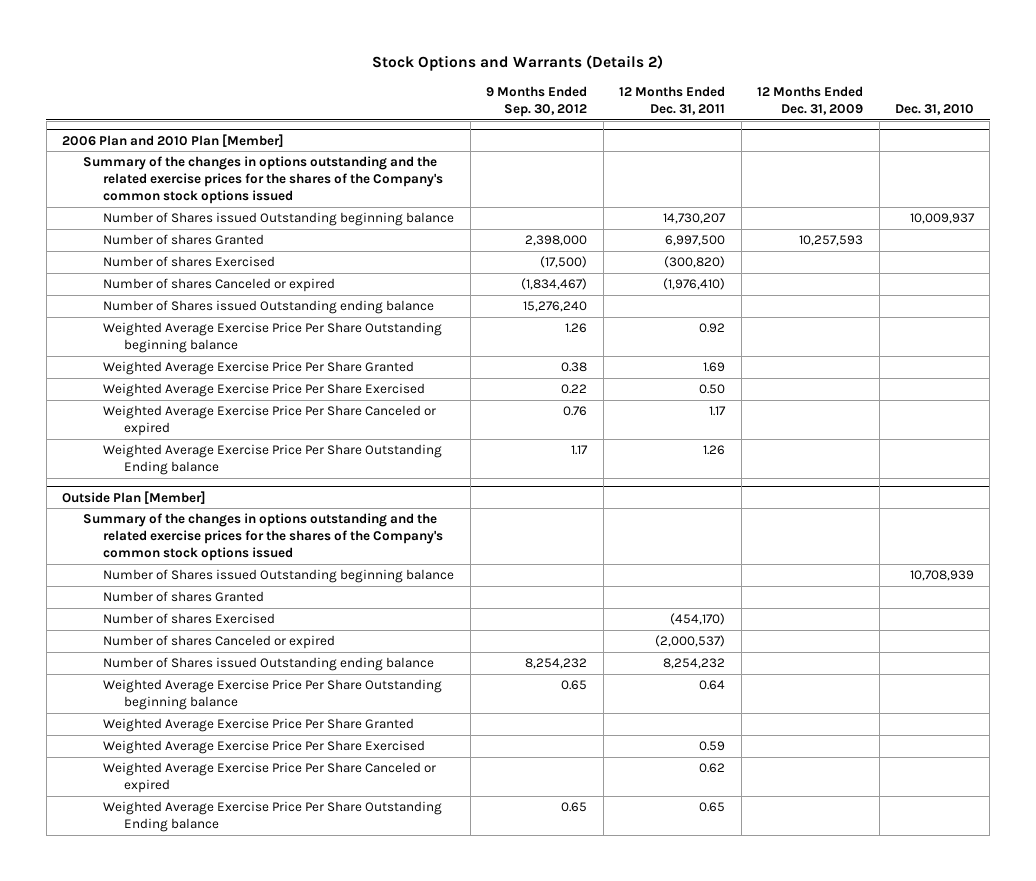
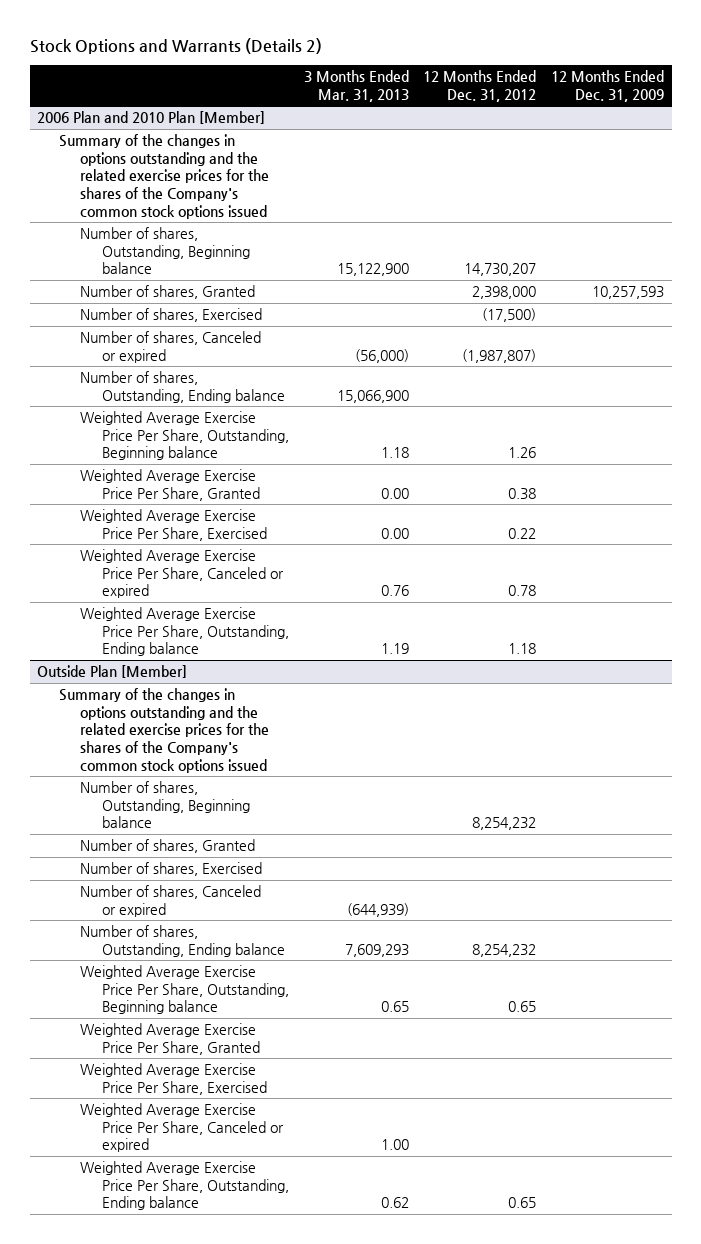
[486,86,588,117] 9 Months Ended Sep. 30, 2012 -> none
[619,86,726,115] 12 Months Ended Dec. 31, 2011 -> none
[895,103,975,115] Dec. 31, 2010 -> none
none -> [303,70,409,103] 3 Months Ended Mar. 31, 2013
none -> [423,70,537,103] 12 Months Ended Dec. 31, 2012
[103,212,455,227] Number of Shares issued Outstanding beginning balance -> [80,227,250,275] Number of shares, Outstanding, Beginning balance
[103,234,265,246] Number of shares Granted -> [80,285,256,300] Number of shares, Granted
[103,256,276,268] Number of shares Exercised -> [80,308,263,323] Number of shares, Exercised
[103,278,336,293] Number of shares Canceled or expired -> [80,331,262,363] Number of shares, Canceled or expired
[103,300,435,315] Number of Shares issued Outstanding ending balance -> [80,371,285,403] Number of shares, Outstanding, Ending balance
[103,322,443,354] Weighted Average Exercise Price Per Share Outstanding beginning balance -> [80,411,289,461] Weighted Average Exercise Price Per Share, Outstanding, Beginning balance
[103,361,415,376] Weighted Average Exercise Price Per Share Granted -> [80,469,260,501] Weighted Average Exercise Price Per Share, Granted
[103,383,426,398] Weighted Average Exercise Price Per Share Exercised -> [80,509,267,541] Weighted Average Exercise Price Per Share, Exercised
[103,405,437,437] Weighted Average Exercise Price Per Share Canceled or expired -> [80,549,284,599] Weighted Average Exercise Price Per Share, Canceled or expired
[103,444,443,476] Weighted Average Exercise Price Per Share Outstanding Ending balance -> [80,607,289,657] Weighted Average Exercise Price Per Share, Outstanding, Ending balance
[103,569,455,584] Number of Shares issued Outstanding beginning balance -> [80,781,250,829] Number of shares, Outstanding, Beginning balance
[103,591,265,603] Number of shares Granted -> [80,839,256,854] Number of shares, Granted
[103,613,276,625] Number of shares Exercised -> [80,862,263,877] Number of shares, Exercised
[103,635,336,650] Number of shares Canceled or expired -> [80,885,262,917] Number of shares, Canceled or expired
[103,657,435,672] Number of Shares issued Outstanding ending balance -> [80,925,285,957] Number of shares, Outstanding, Ending balance
[103,679,443,711] Weighted Average Exercise Price Per Share Outstanding beginning balance -> [80,965,289,1015] Weighted Average Exercise Price Per Share, Outstanding, Beginning balance
[103,718,415,733] Weighted Average Exercise Price Per Share Granted -> [80,1023,260,1055] Weighted Average Exercise Price Per Share, Granted
[103,740,426,755] Weighted Average Exercise Price Per Share Exercised -> [80,1063,267,1095] Weighted Average Exercise Price Per Share, Exercised
[103,762,437,794] Weighted Average Exercise Price Per Share Canceled or expired -> [80,1103,284,1153] Weighted Average Exercise Price Per Share, Canceled or expired
[103,801,443,833] Weighted Average Exercise Price Per Share Outstanding Ending balance -> [80,1161,289,1211] Weighted Average Exercise Price Per Share, Outstanding, Ending balance

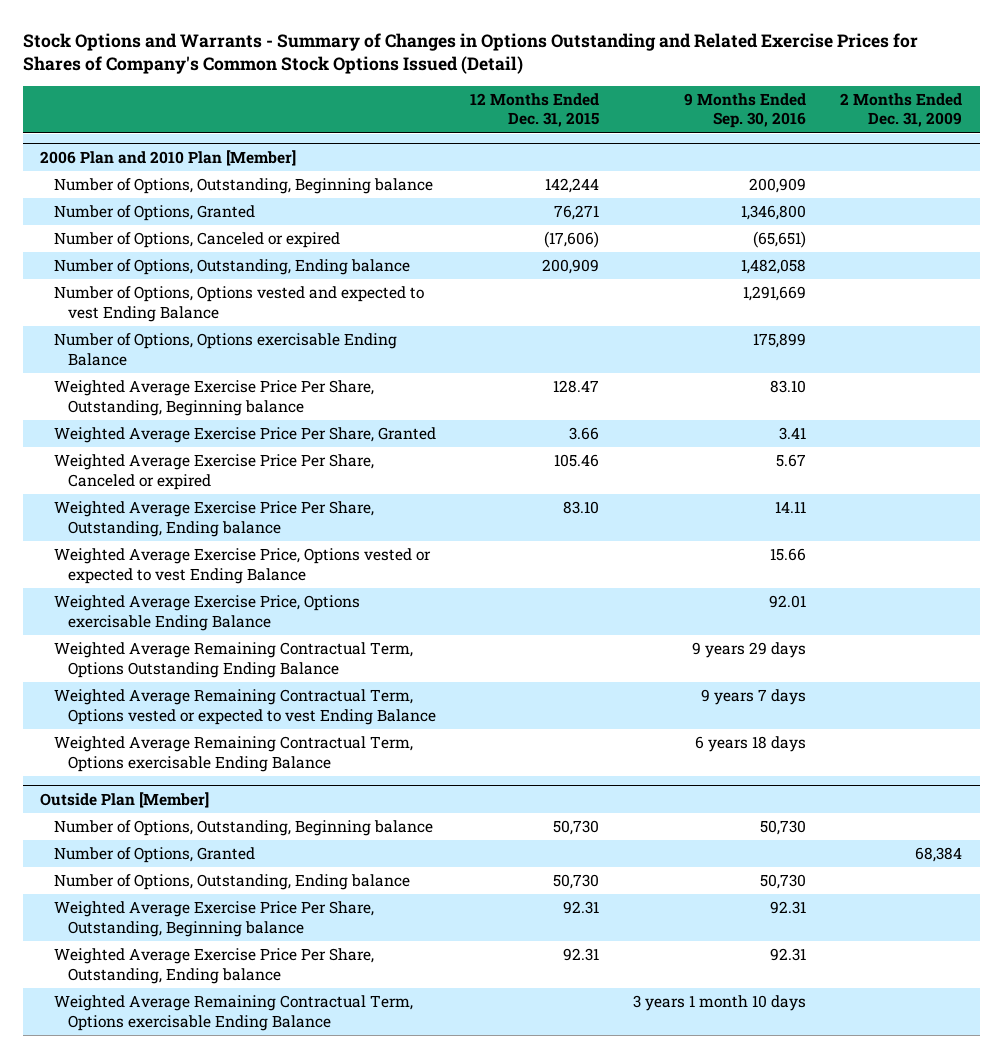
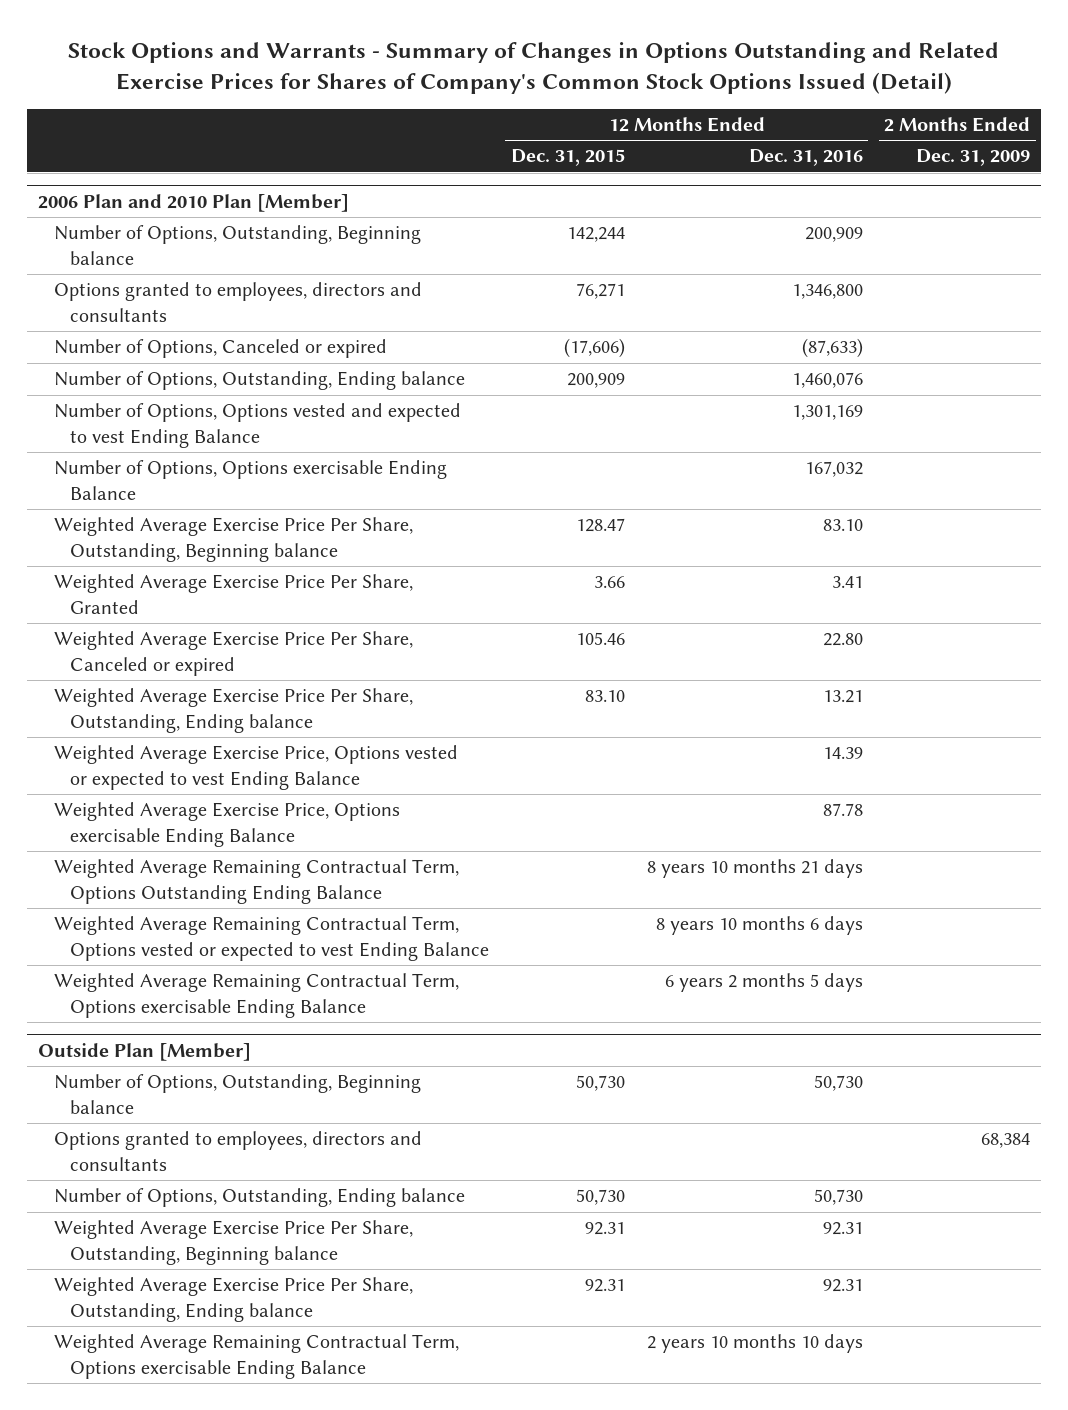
[684,92,807,129] 9 Months Ended Sep. 30, 2016 -> none
none -> [748,149,863,167] Dec. 31, 2016
[53,205,255,222] Number of Options, Granted -> [53,282,422,322] Options granted to employees, directors and consultants
[53,847,255,864] Number of Options, Granted -> [53,1131,422,1171] Options granted to employees, directors and consultants

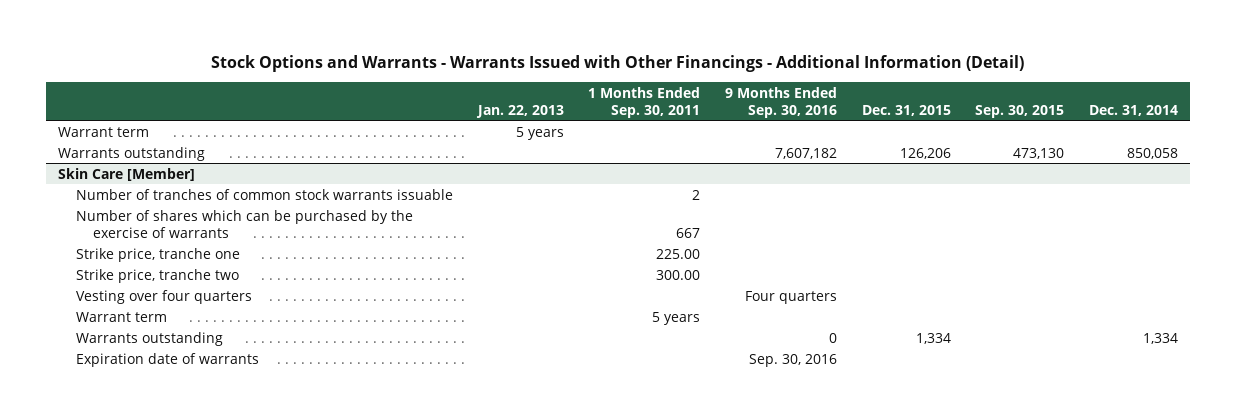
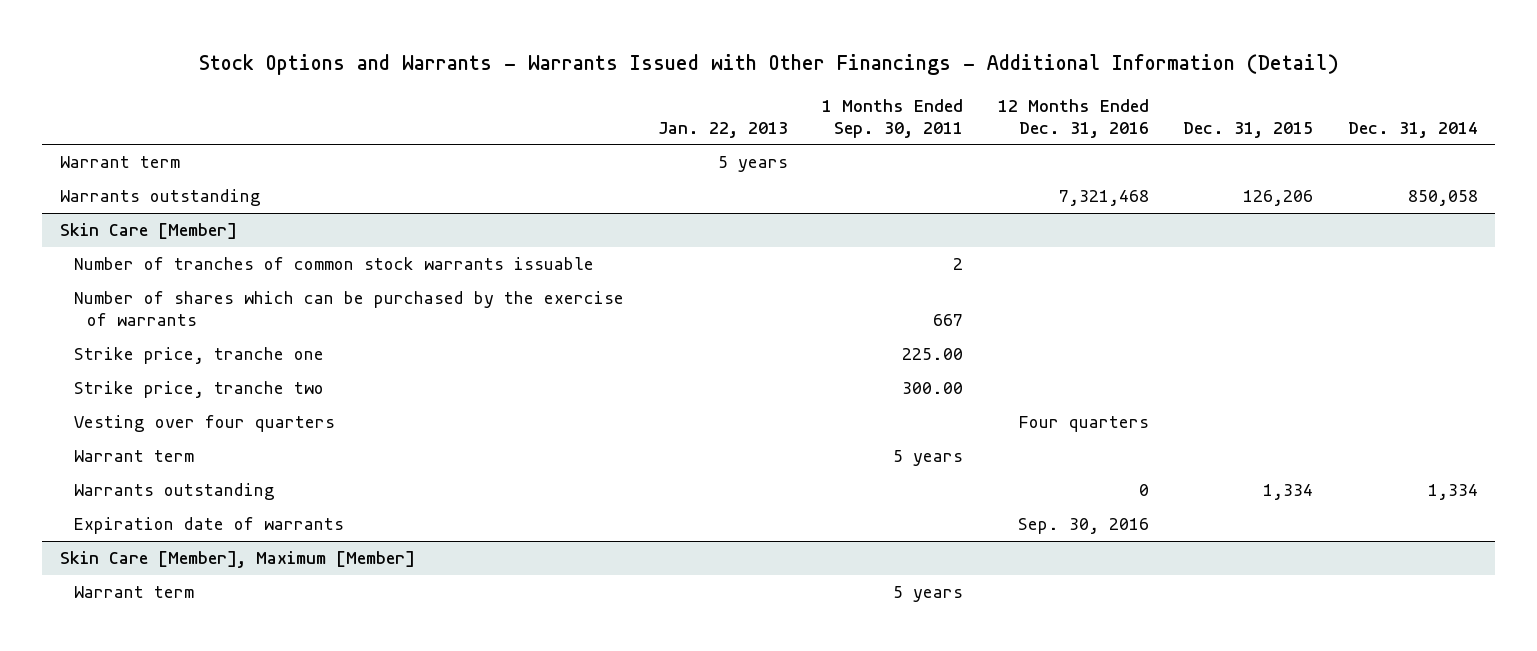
[724,86,837,118] 9 Months Ended Sep. 30, 2016 -> none
[975,104,1065,118] Sep. 30, 2015 -> none
none -> [997,98,1149,138] 12 Months Ended Dec. 31, 2016
none -> [59,551,415,569] Skin Care [Member], Maximum [Member]
none -> [73,586,194,599] Warrant term

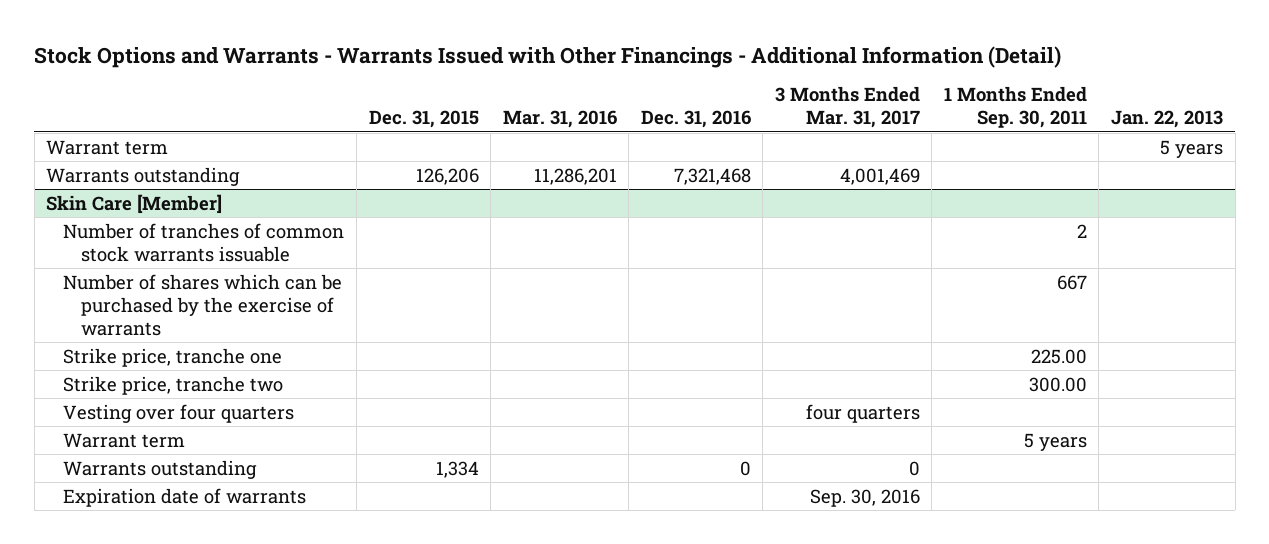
[997,98,1149,138] 12 Months Ended Dec. 31, 2016 -> none
[1347,121,1478,138] Dec. 31, 2014 -> none
none -> [502,110,617,129] Mar. 31, 2016
none -> [640,110,751,129] Dec. 31, 2016
none -> [774,86,920,129] 3 Months Ended Mar. 31, 2017
[59,551,415,569] Skin Care [Member], Maximum [Member] -> none
[73,586,194,599] Warrant term -> none

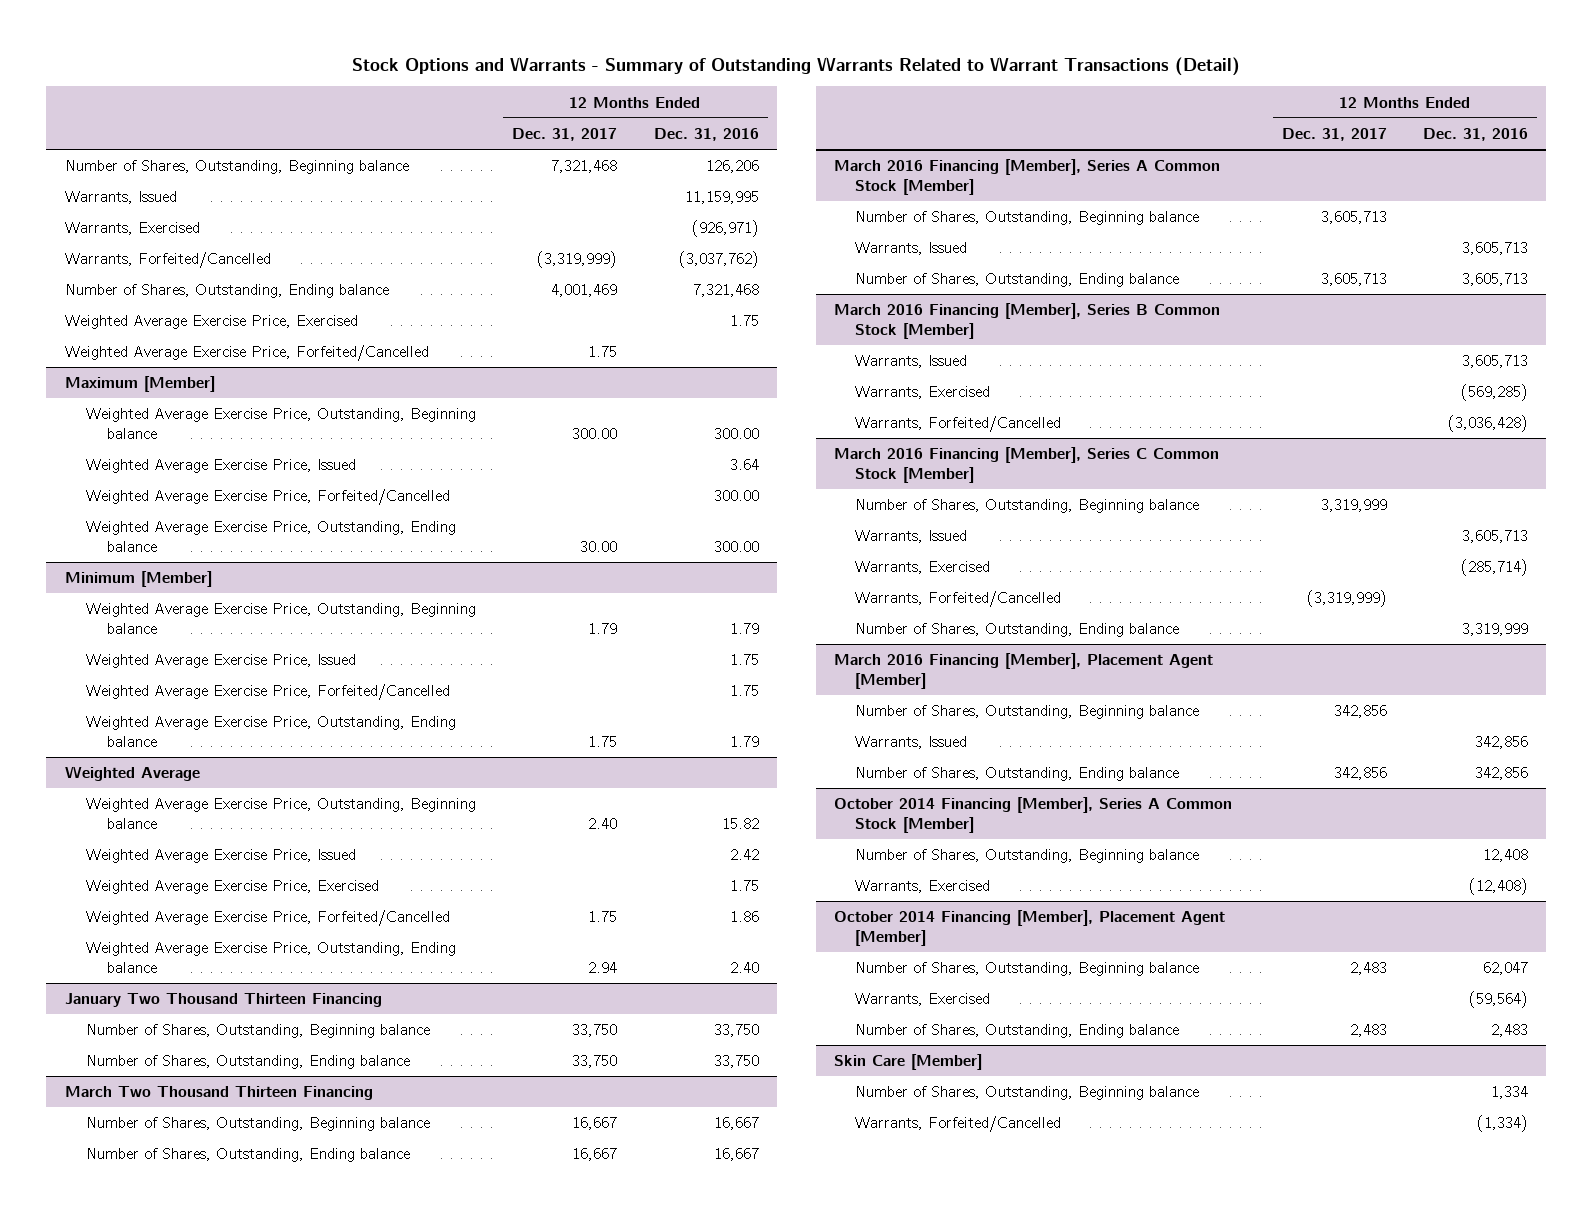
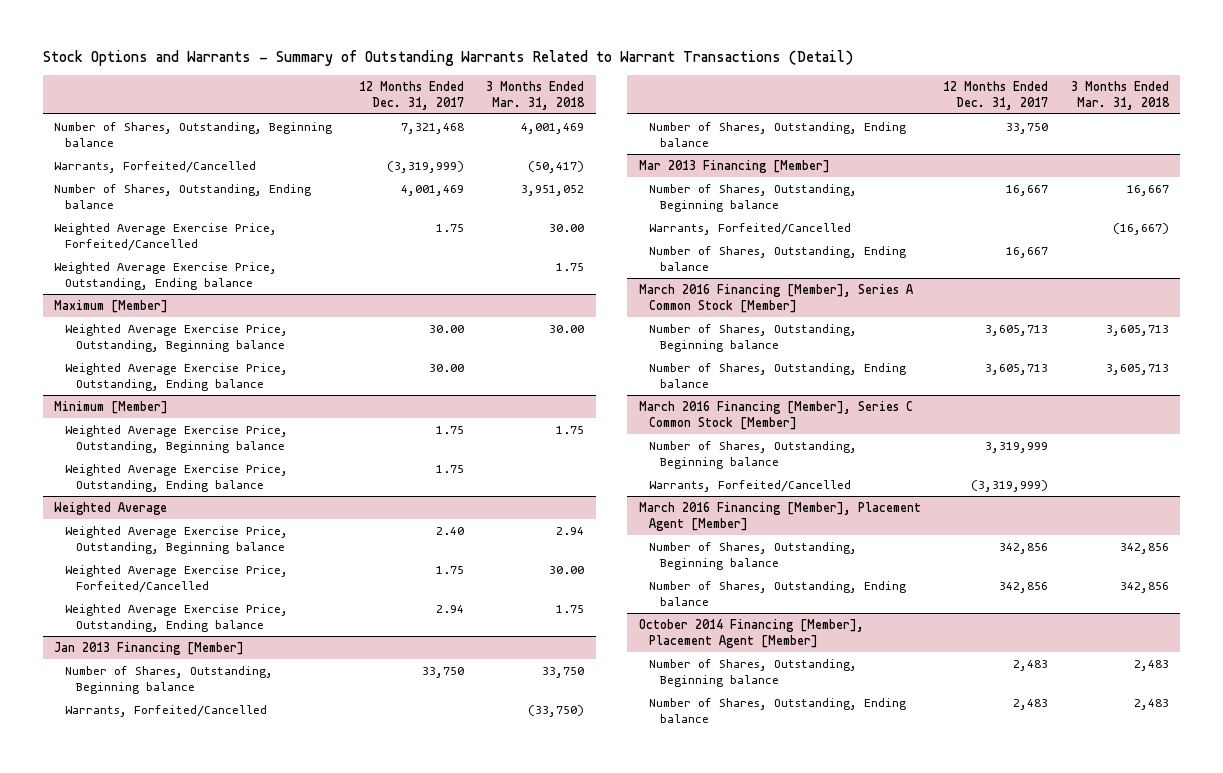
[653,128,759,142] Dec. 31, 2016 -> none
none -> [486,80,586,110] 3 Months Ended Mar. 31, 2018
[64,191,177,205] Warrants, Issued -> none
[64,222,200,236] Warrants, Exercised -> none
[64,315,358,330] Weighted Average Exercise Price, Exercised -> none
none -> [54,261,278,290] Weighted Average Exercise Price, Outstanding, Ending balance
[85,459,356,474] Weighted Average Exercise Price, Issued -> none
[85,489,450,506] Weighted Average Exercise Price, Forfeited/Cancelled -> none
[572,428,618,440] 300.00 -> [428,324,464,333] 30.00
[85,654,356,669] Weighted Average Exercise Price, Issued -> none
[85,684,450,701] Weighted Average Exercise Price, Forfeited/Cancelled -> none
[588,623,618,635] 1.79 -> [435,425,464,434] 1.75
[85,849,356,864] Weighted Average Exercise Price, Issued -> none
[85,880,379,895] Weighted Average Exercise Price, Exercised -> none
[64,993,382,1008] January Two Thousand Thirteen Financing -> [54,641,245,655] Jan 2013 Financing [Member]
none -> [64,704,267,717] Warrants, Forfeited/Cancelled
[64,1086,373,1101] March Two Thousand Thirteen Financing -> [638,159,830,173] Mar 2013 Financing [Member]
none -> [649,222,852,235] Warrants, Forfeited/Cancelled
[855,242,968,256] Warrants, Issued -> none
[834,303,1221,340] March 2016 Financing [Member], Series B Common Stock [Member] -> none
[855,355,968,369] Warrants, Issued -> none
[855,386,991,400] Warrants, Exercised -> none
[855,416,1062,433] Warrants, Forfeited/Cancelled -> none
[855,530,968,544] Warrants, Issued -> none
[855,561,991,575] Warrants, Exercised -> none
[855,623,1180,638] Number of Shares, Outstanding, Ending balance -> none
[855,736,968,750] Warrants, Issued -> none
[834,797,1233,834] October 2014 Financing [Member], Series A Common Stock [Member] -> none
[855,849,1200,864] Number of Shares, Outstanding, Beginning balance -> none
[855,880,991,894] Warrants, Exercised -> none
[855,993,991,1007] Warrants, Exercised -> none
[834,1054,983,1071] Skin Care [Member] -> none
[855,1086,1200,1101] Number of Shares, Outstanding, Beginning balance -> none
[855,1116,1062,1133] Warrants, Forfeited/Cancelled -> none

